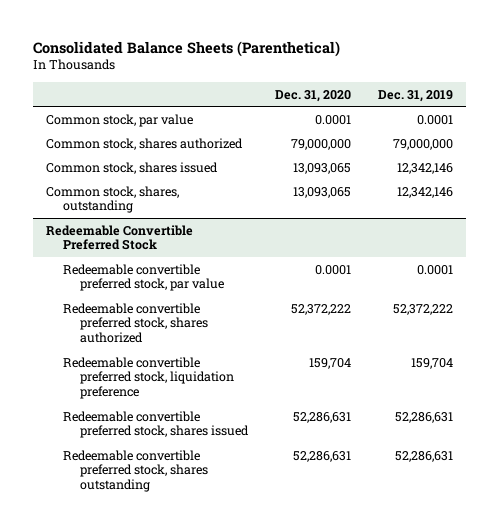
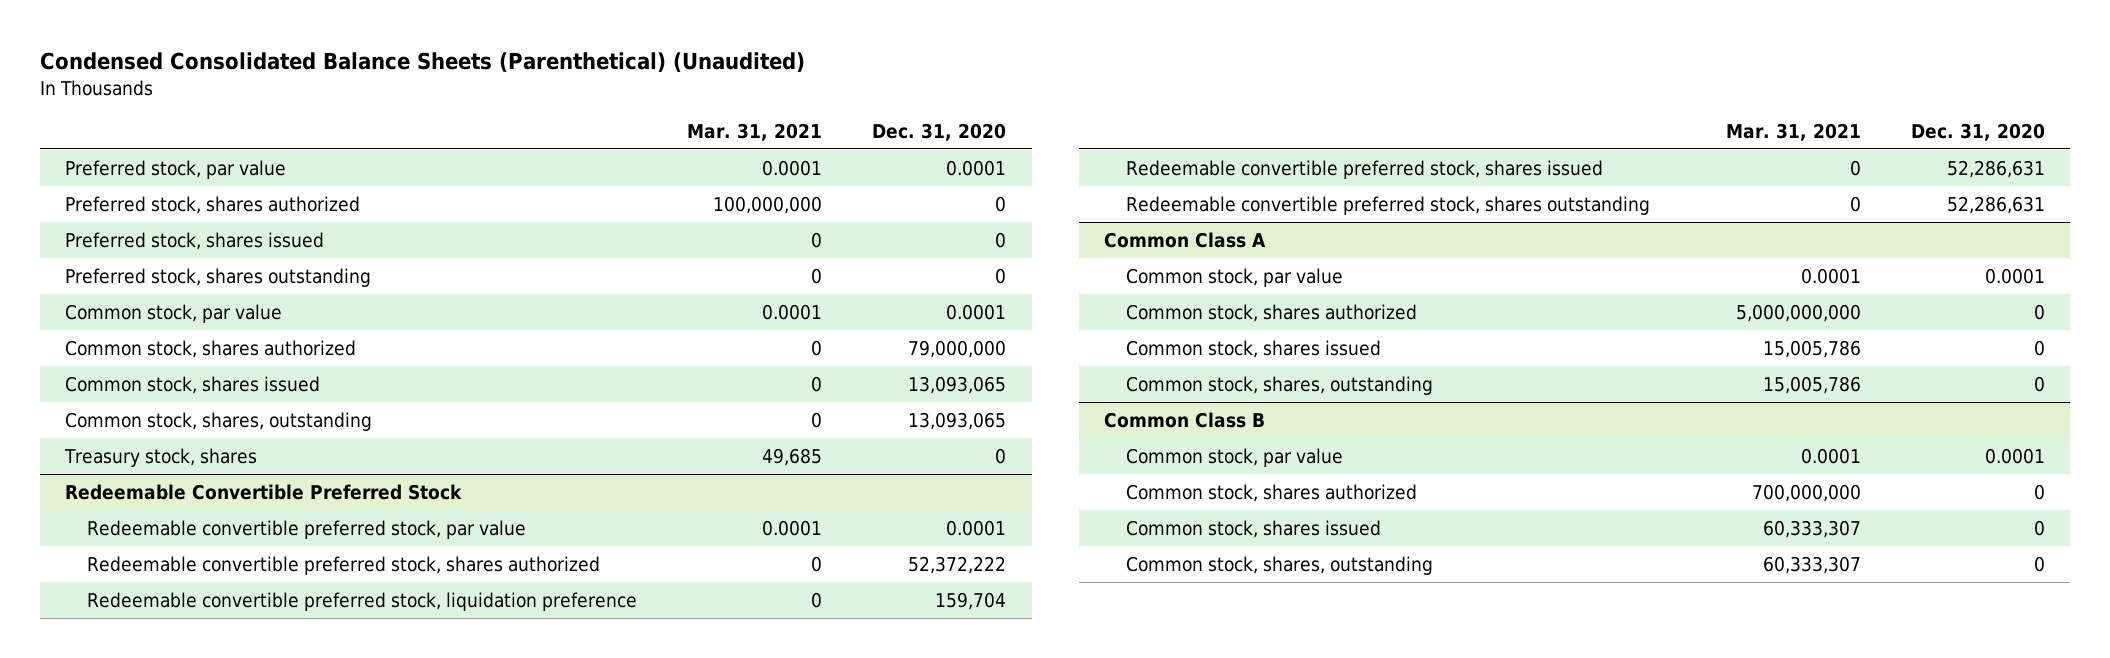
[33,40,341,57] Consolidated Balance Sheets (Parenthetical) -> [39,52,805,73] Condensed Consolidated Balance Sheets (Parenthetical) (Unaudited)
[377,89,453,102] Dec. 31, 2019 -> none
none -> [687,123,823,142] Mar. 31, 2021
none -> [64,159,286,179] Preferred stock, par value
none -> [64,195,360,214] Preferred stock, shares authorized
none -> [64,231,324,250] Preferred stock, shares issued
none -> [64,267,371,287] Preferred stock, shares outstanding
none -> [63,447,257,467] Treasury stock, shares
none -> [1103,231,1266,248] Common Class A
none -> [1125,267,1343,287] Common stock, par value
none -> [1125,303,1417,322] Common stock, shares authorized
none -> [1125,339,1381,358] Common stock, shares issued
none -> [1125,375,1433,395] Common stock, shares, outstanding
none -> [1103,411,1265,428] Common Class B
none -> [1125,447,1343,467] Common stock, par value
none -> [1125,483,1417,502] Common stock, shares authorized
none -> [1125,519,1381,538] Common stock, shares issued
none -> [1125,555,1433,575] Common stock, shares, outstanding

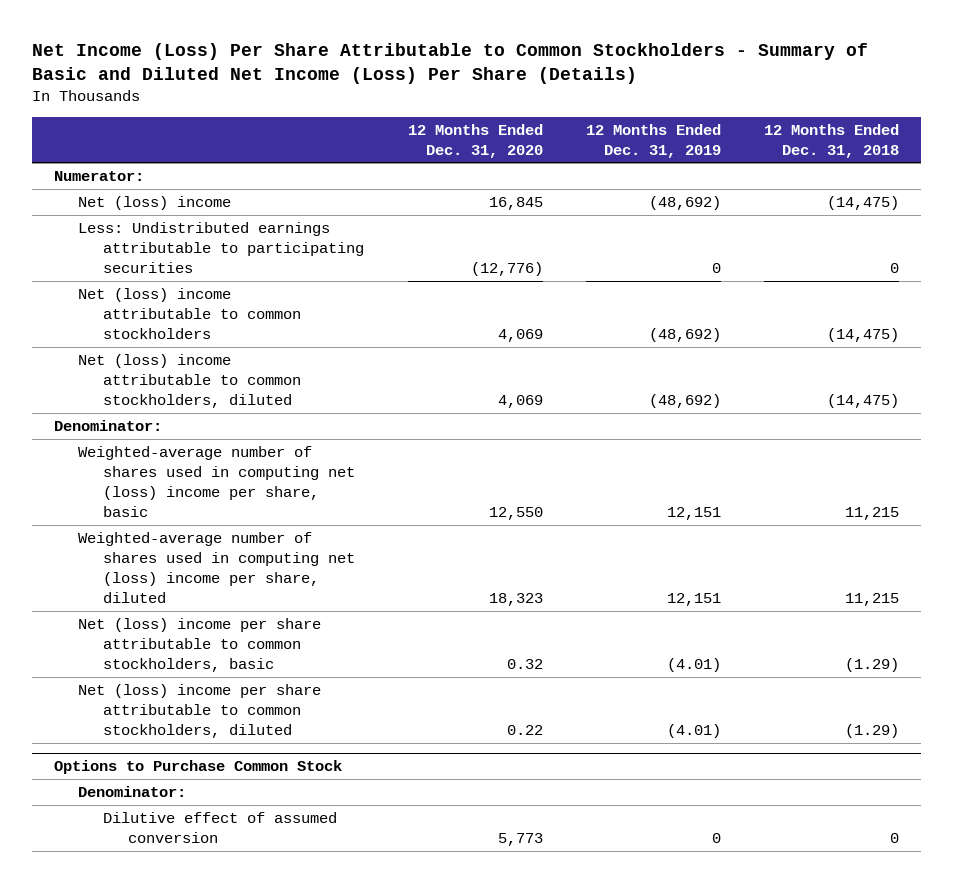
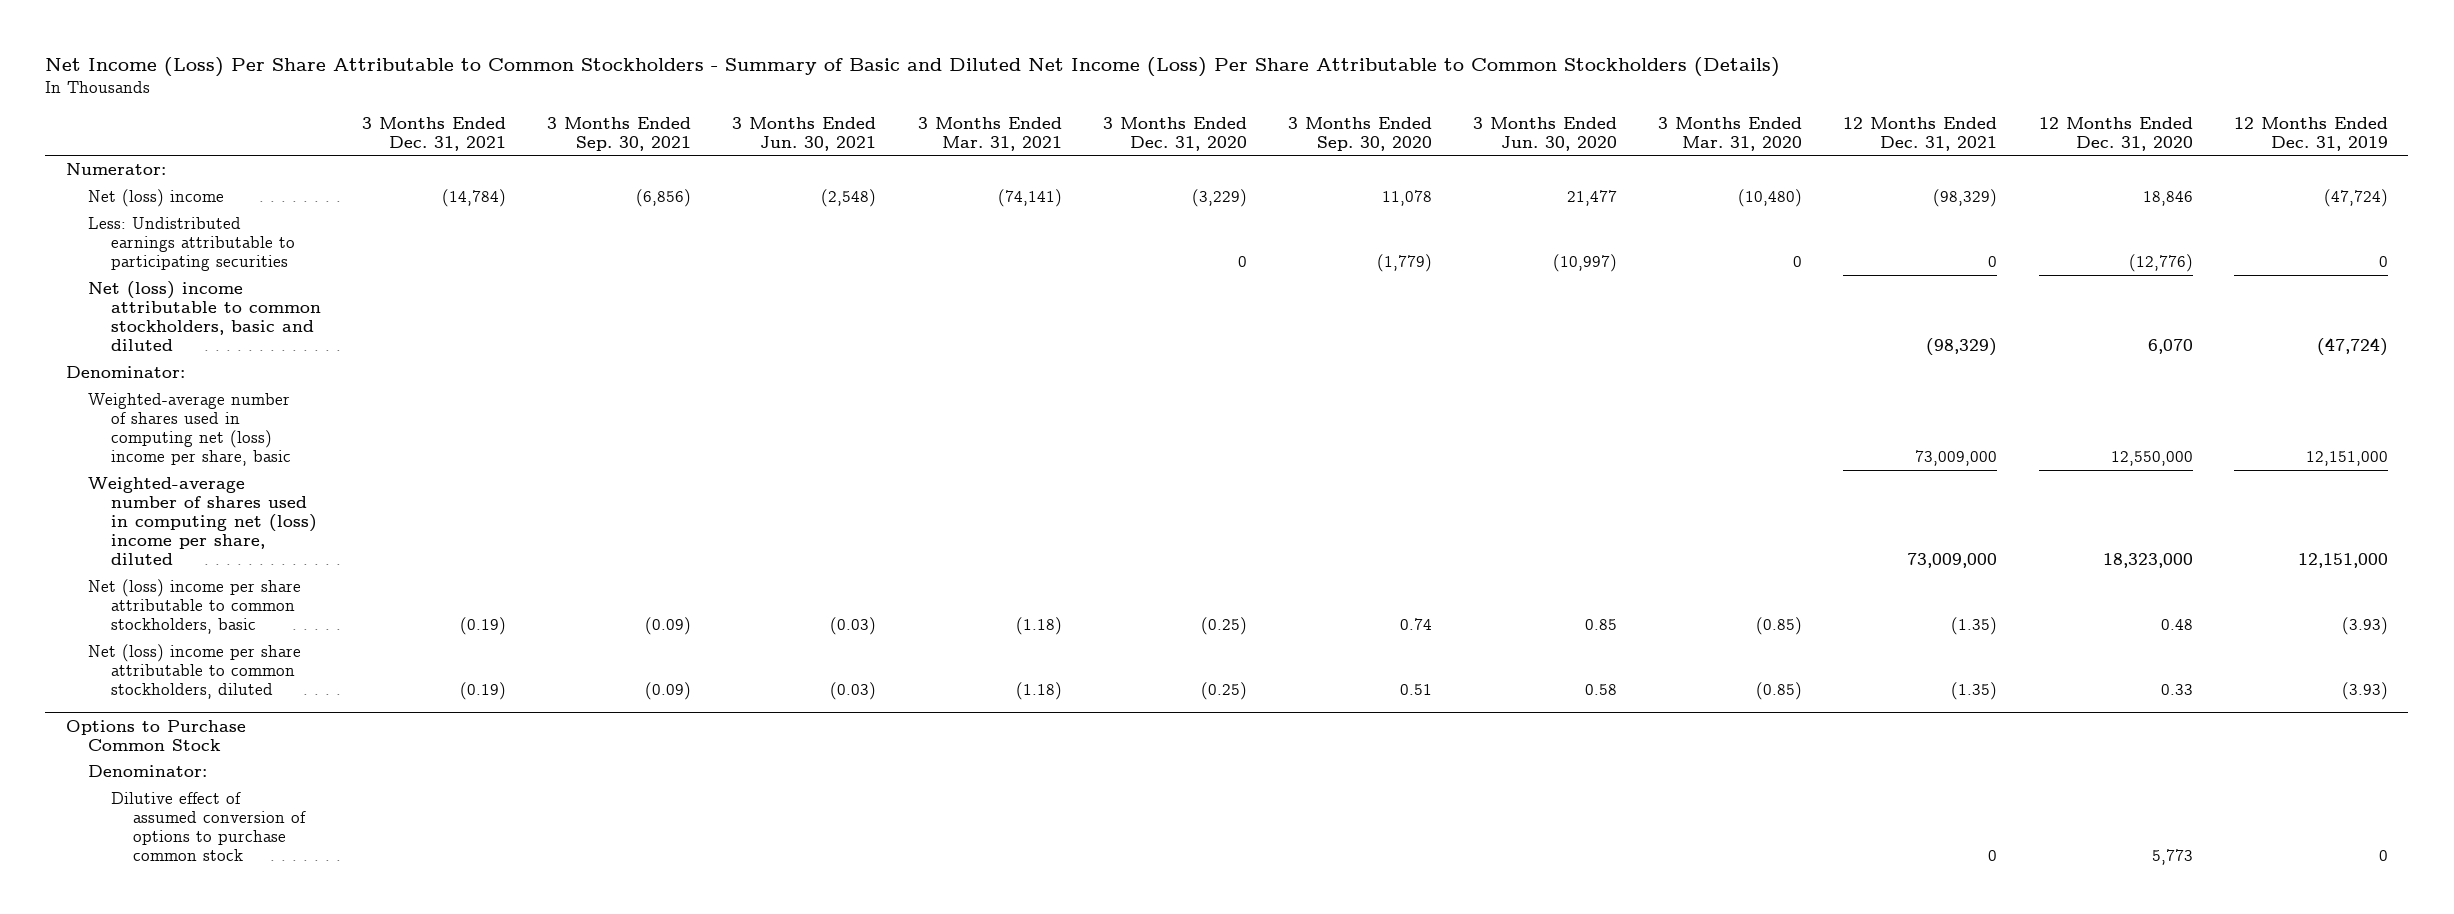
[32,43,869,85] Net Income (Loss) Per Share Attributable to Common Stockholders - Summary of Basic and Diluted Net Income (Loss) Per Share (Details) -> [45,56,1781,77] Net Income (Loss) Per Share Attributable to Common Stockholders - Summary of Basic and Diluted Net Income (Loss) Per Share Attributable to Common Stockholders (Details)
[764,123,900,158] 12 Months Ended Dec. 31, 2018 -> none
none -> [362,116,507,151] 3 Months Ended Dec. 31, 2021
none -> [547,116,692,151] 3 Months Ended Sep. 30, 2021
none -> [732,116,877,151] 3 Months Ended Jun. 30, 2021
none -> [917,116,1062,151] 3 Months Ended Mar. 31, 2021
none -> [1102,116,1247,151] 3 Months Ended Dec. 31, 2020
none -> [1287,116,1432,151] 3 Months Ended Sep. 30, 2020
none -> [1473,116,1618,151] 3 Months Ended Jun. 30, 2020
none -> [1658,116,1803,151] 3 Months Ended Mar. 31, 2020
none -> [1843,116,1998,151] 12 Months Ended Dec. 31, 2021
[488,196,543,210] 16,845 -> [2142,191,2193,207] 18,846
[648,195,721,210] (48,692) -> [2323,189,2388,208] (47,724)
[78,287,302,339] Net (loss) income attributable to common stockholders -> none
[78,353,302,408] Net (loss) income attributable to common stockholders, diluted -> [88,281,321,352] Net (loss) income attributable to common stockholders, basic and diluted
[497,394,543,408] 4,069 -> [2147,339,2193,355] 6,070
[648,393,721,408] (48,692) -> [2316,338,2388,357] (47,724)
[488,507,543,521] 12,550 -> [2110,451,2193,467] 12,550,000
[666,507,721,521] 12,151 -> [2305,451,2388,467] 12,151,000
[488,593,543,607] 18,323 -> [2102,553,2193,569] 18,323,000
[666,593,721,607] 12,151 -> [2297,553,2388,569] 12,151,000
[506,658,543,669] 0.32 -> [2160,619,2193,631] 0.48
[666,657,721,672] (4.01) -> [2341,617,2388,636] (3.93)
[506,724,543,735] 0.22 -> [2160,684,2193,696] 0.33
[666,723,721,738] (4.01) -> [2341,682,2388,701] (3.93)
[103,811,338,843] Dilutive effect of assumed conversion -> [110,792,307,862] Dilutive effect of assumed conversion of options to purchase common stock

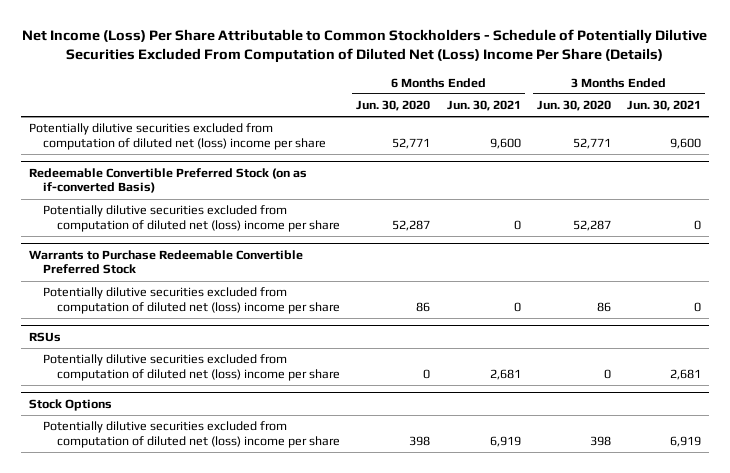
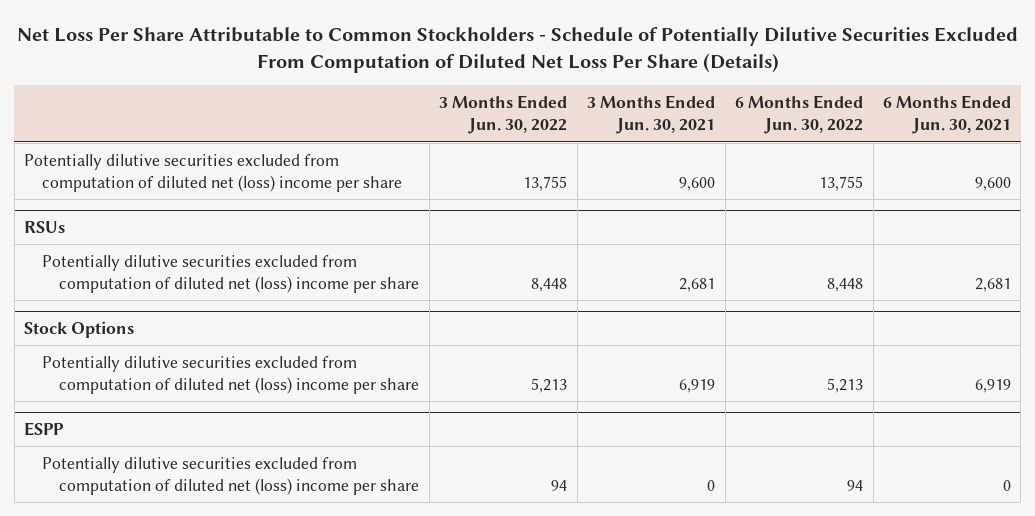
[21,28,707,64] Net Income (Loss) Per Share Attributable to Common Stockholders - Schedule of Potentially Dilutive Securities Excluded From Computation of Diluted Net (Loss) Income Per Share (Details) -> [16,27,1018,74] Net Loss Per Share Attributable to Common Stockholders - Schedule of Potentially Dilutive Securities Excluded From Computation of Diluted Net Loss Per Share (Details)
[356,100,431,112] Jun. 30, 2020 -> none
[536,100,611,112] Jun. 30, 2020 -> none
none -> [439,95,568,135] 3 Months Ended Jun. 30, 2022
none -> [735,95,864,135] 6 Months Ended Jun. 30, 2022
[28,167,307,194] Redeemable Convertible Preferred Stock (on as if-converted Basis) -> none
[42,205,341,233] Potentially dilutive securities excluded from computation of diluted net (loss) income per share -> none
[28,249,303,275] Warrants to Purchase Redeemable Convertible Preferred Stock -> none
[42,287,341,315] Potentially dilutive securities excluded from computation of diluted net (loss) income per share -> none
none -> [24,421,65,436] ESPP
none -> [41,456,420,495] Potentially dilutive securities excluded from computation of diluted net (loss) income per share

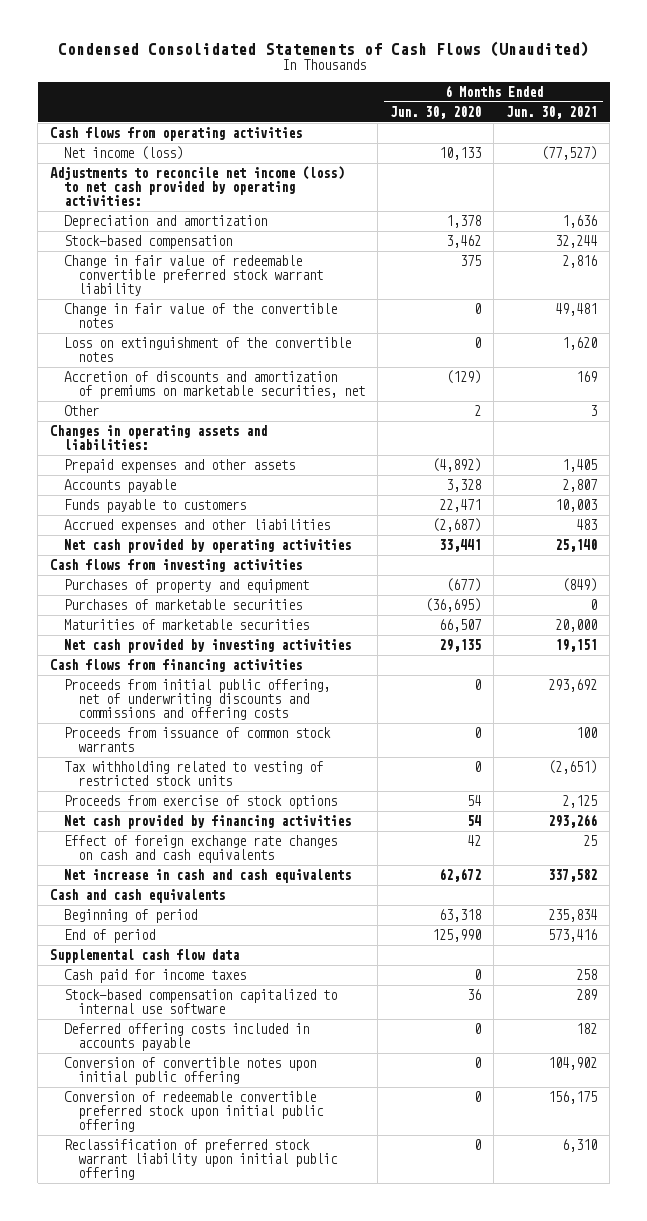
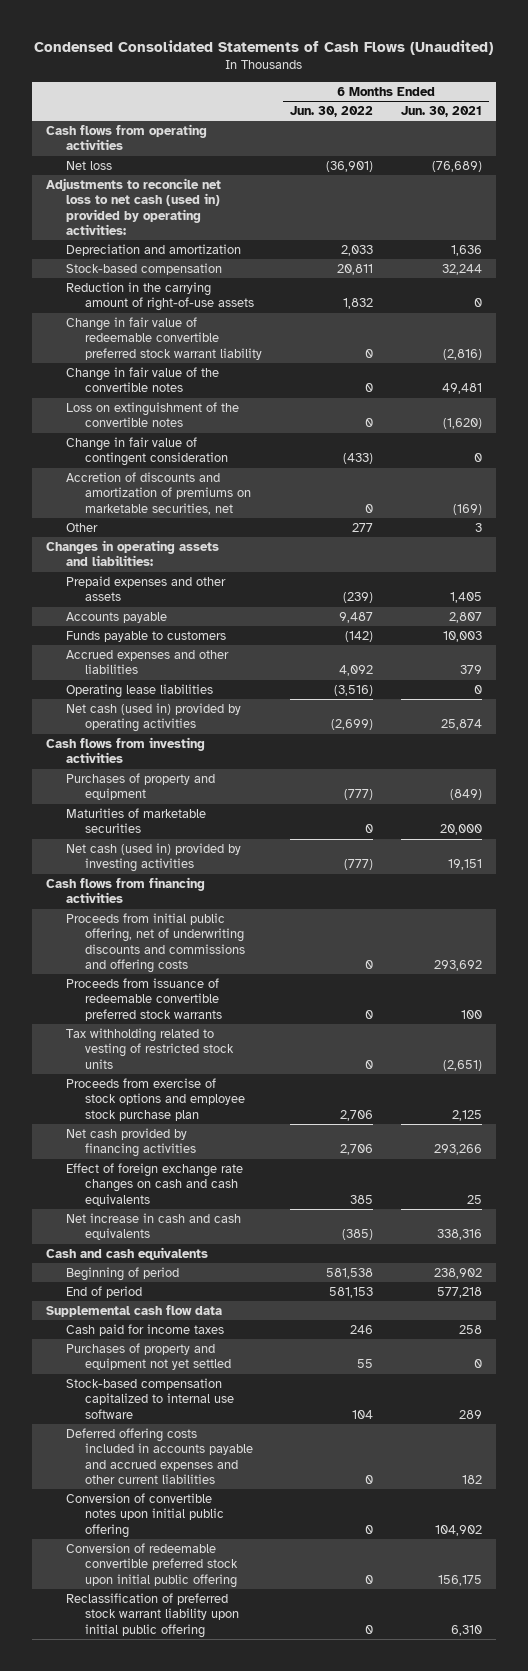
[389,105,481,119] Jun. 30, 2020 -> none
none -> [290,106,374,118] Jun. 30, 2022
[63,146,183,161] Net income (loss) -> [65,160,112,170] Net loss
[541,146,598,161] (77,527) -> [432,160,483,172] (76,689)
[50,166,345,207] Adjustments to reconcile net income (loss) to net cash provided by operating activities: -> [46,177,222,236] Adjustments to reconcile net loss to net cash (used in) provided by operating activities:
none -> [65,281,255,312] Reduction in the carrying amount of right-of-use assets
[562,255,598,269] 2,816 -> [443,348,483,360] (2,816)
[562,337,598,351] 1,620 -> [443,418,483,430] (1,620)
none -> [65,436,229,467] Change in fair value of contingent consideration
[576,371,598,383] 169 -> [453,503,483,515] (169)
[576,519,598,531] 483 -> [460,665,483,675] 379
none -> [65,683,213,698] Operating lease liabilities
[63,539,351,554] Net cash provided by operating activities -> [65,702,241,733] Net cash (used in) provided by operating activities
[555,539,598,553] 25,140 -> [441,719,483,731] 25,874
[63,599,302,611] Purchases of marketable securities -> none
[63,639,351,654] Net cash provided by investing activities -> [65,842,241,873] Net cash (used in) provided by investing activities
[63,727,331,753] Proceeds from issuance of common stock warrants -> [65,977,223,1021] Proceeds from issuance of redeemable convertible preferred stock warrants
[63,795,337,810] Proceeds from exercise of stock options -> [65,1077,246,1121] Proceeds from exercise of stock options and employee stock purchase plan
[548,869,598,883] 337,582 -> [437,1229,483,1241] 338,316
[548,909,598,923] 235,834 -> [434,1267,483,1279] 238,902
[548,929,598,943] 573,416 -> [437,1286,483,1298] 577,218
none -> [65,1342,232,1371] Purchases of property and equipment not yet settled
[63,1023,309,1052] Deferred offering costs included in accounts payable -> [65,1427,254,1485] Deferred offering costs included in accounts payable and accrued expenses and other current liabilities

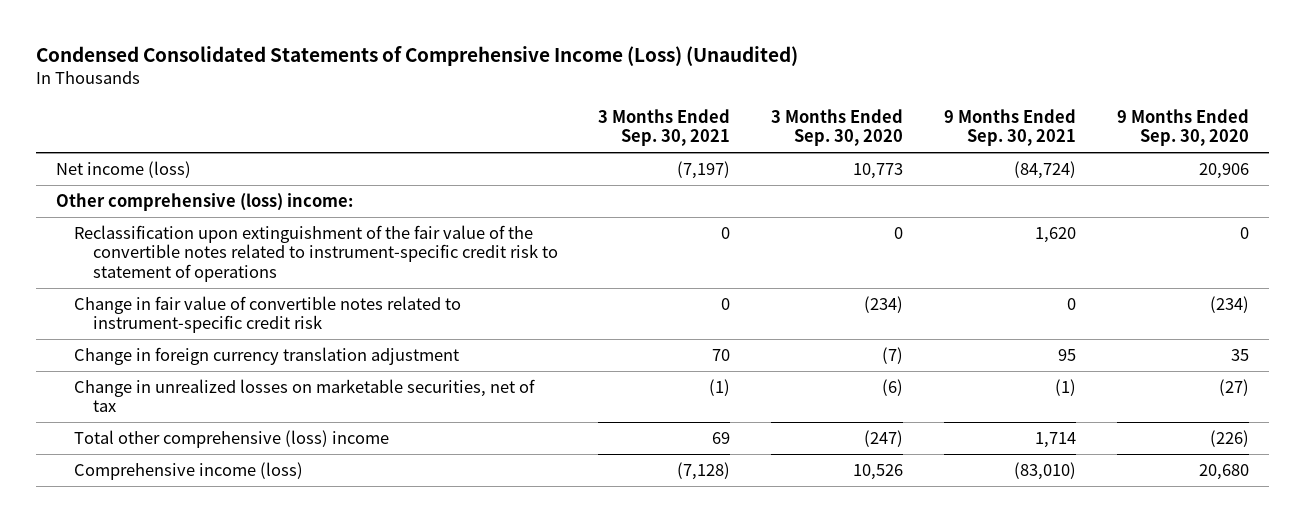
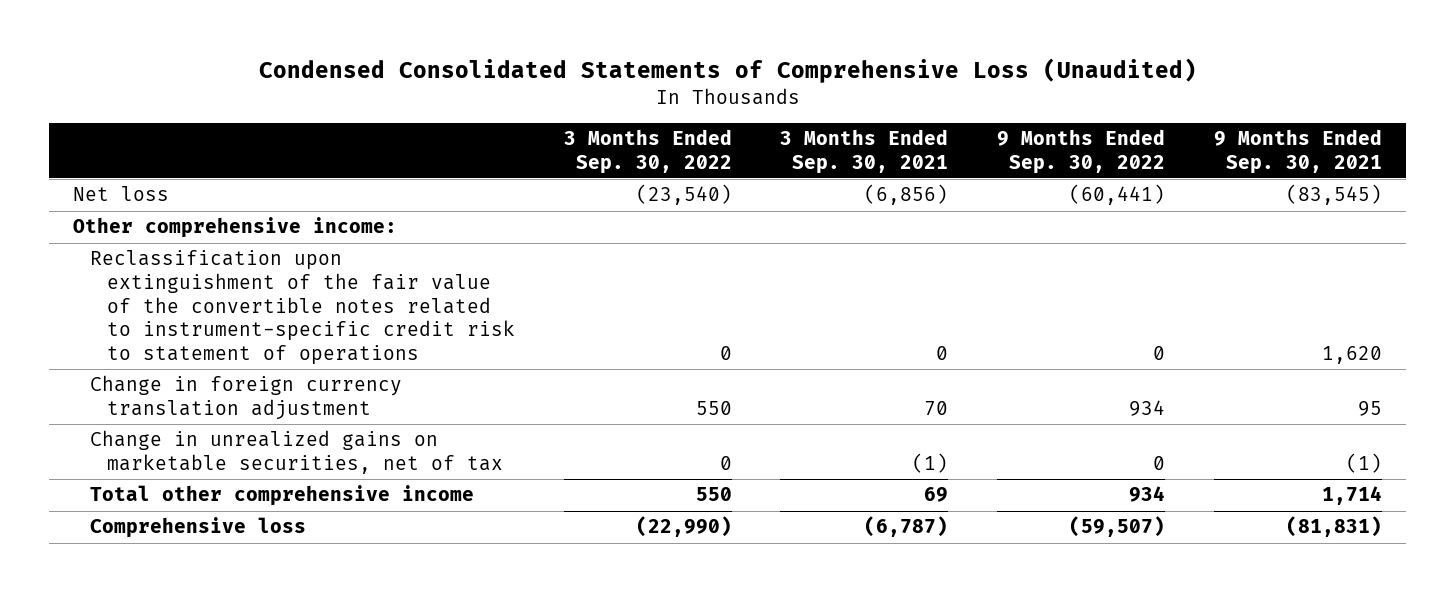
[35,45,798,66] Condensed Consolidated Statements of Comprehensive Income (Loss) (Unaudited) -> [258,58,1197,84] Condensed Consolidated Statements of Comprehensive Loss (Unaudited)
[771,108,904,147] 3 Months Ended Sep. 30, 2020 -> none
[1116,108,1249,147] 9 Months Ended Sep. 30, 2020 -> none
none -> [563,129,732,174] 3 Months Ended Sep. 30, 2022
none -> [997,129,1166,174] 9 Months Ended Sep. 30, 2022
[56,160,192,178] Net income (loss) -> [73,186,170,202] Net loss
[677,160,731,179] (7,197) -> [864,184,949,206] (6,856)
[1013,160,1076,179] (84,724) -> [1285,184,1382,206] (83,545)
[56,192,354,211] Other comprehensive (loss) income: -> [73,217,398,239] Other comprehensive income:
[74,295,462,334] Change in fair value of convertible notes related to instrument-specific credit risk -> none
[74,378,536,413] Change in unrealized losses on marketable securities, net of tax -> [90,430,503,475] Change in unrealized gains on marketable securities, net of tax
[74,429,390,448] Total other comprehensive (loss) income -> [90,485,475,507] Total other comprehensive income
[74,461,304,480] Comprehensive income (loss) -> [90,517,307,539] Comprehensive loss
[677,461,731,480] (7,128) -> [864,516,949,538] (6,787)
[1013,461,1076,480] (83,010) -> [1285,516,1382,538] (81,831)

